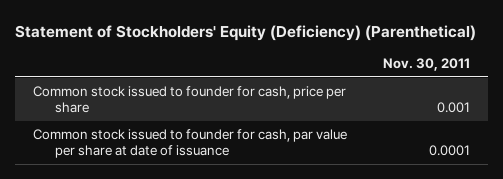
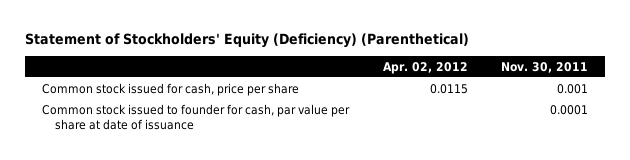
none -> [382,61,468,74] Apr. 02, 2012
[33,86,347,114] Common stock issued to founder for cash, price per share -> [41,82,299,96] Common stock issued for cash, price per share

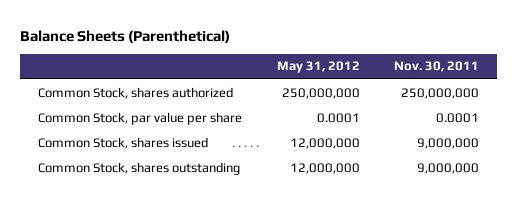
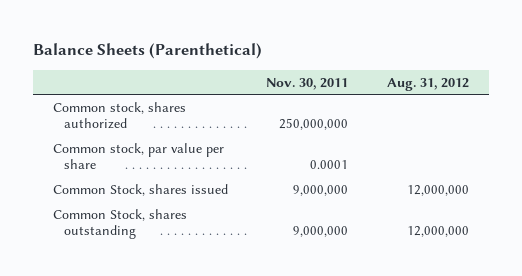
[276,61,360,74] May 31, 2012 -> none
none -> [387,77,470,91] Aug. 31, 2012
[37,86,233,99] Common Stock, shares authorized -> [52,101,186,130] Common stock, shares authorized
[37,111,242,125] Common Stock, par value per share -> [52,142,224,170] Common stock, par value per share

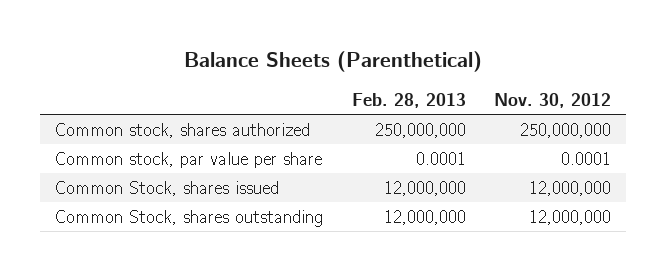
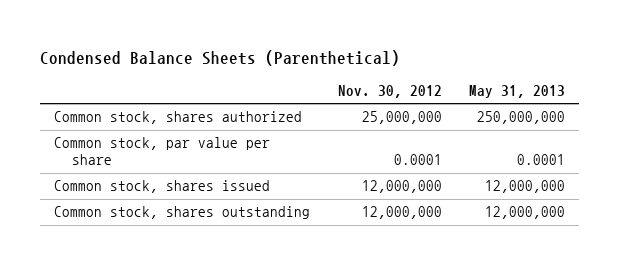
[183,51,482,73] Balance Sheets (Parenthetical) -> [40,50,401,67] Condensed Balance Sheets (Parenthetical)
[351,93,466,109] Feb. 28, 2013 -> none
none -> [469,85,566,99] May 31, 2013
[520,122,612,138] 250,000,000 -> [361,111,442,125] 25,000,000
[54,180,280,196] Common Stock, shares issued -> [54,180,271,194] Common stock, shares issued
[54,209,324,227] Common Stock, shares outstanding -> [54,206,311,220] Common stock, shares outstanding

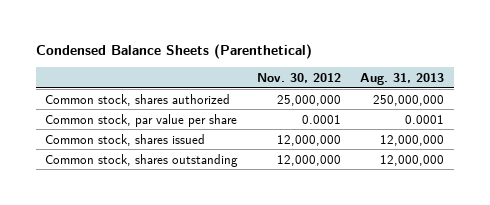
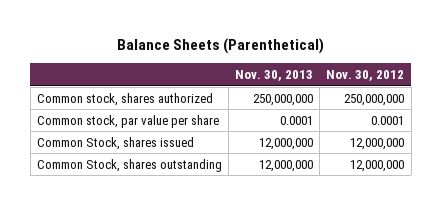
[35,43,312,59] Condensed Balance Sheets (Parenthetical) -> [116,38,324,55] Balance Sheets (Parenthetical)
[360,72,445,85] Aug. 31, 2013 -> none
none -> [235,70,314,82] Nov. 30, 2013
[277,94,342,106] 25,000,000 -> [344,93,405,106] 250,000,000
[45,133,206,146] Common stock, shares issued -> [36,136,194,150] Common Stock, shares issued
[45,153,239,167] Common stock, shares outstanding -> [36,158,222,172] Common Stock, shares outstanding

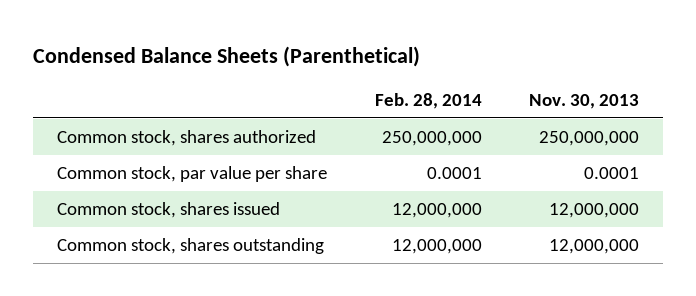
[116,38,324,55] Balance Sheets (Parenthetical) -> [32,45,420,67] Condensed Balance Sheets (Parenthetical)
[326,70,405,82] Nov. 30, 2012 -> none
none -> [374,92,482,109] Feb. 28, 2014
[36,136,194,150] Common Stock, shares issued -> [56,202,280,219] Common stock, shares issued
[36,158,222,172] Common Stock, shares outstanding -> [56,238,324,255] Common stock, shares outstanding

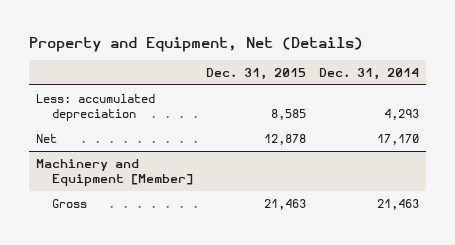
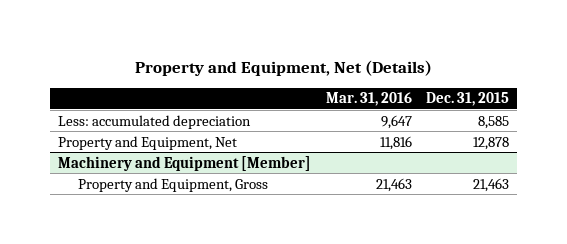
[319,68,420,81] Dec. 31, 2014 -> none
none -> [325,92,412,107] Mar. 31, 2016
[35,134,57,144] Net -> [57,135,237,150] Property and Equipment, Net
[51,199,87,209] Gross -> [78,177,269,192] Property and Equipment, Gross

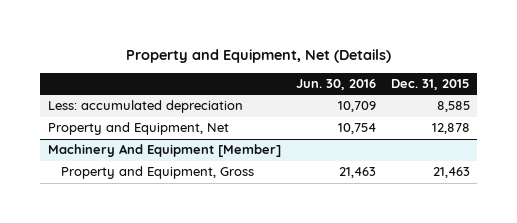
[325,92,412,107] Mar. 31, 2016 -> none
none -> [295,79,376,91] Jun. 30, 2016
[57,155,311,171] Machinery and Equipment [Member] -> [47,144,281,158] Machinery And Equipment [Member]

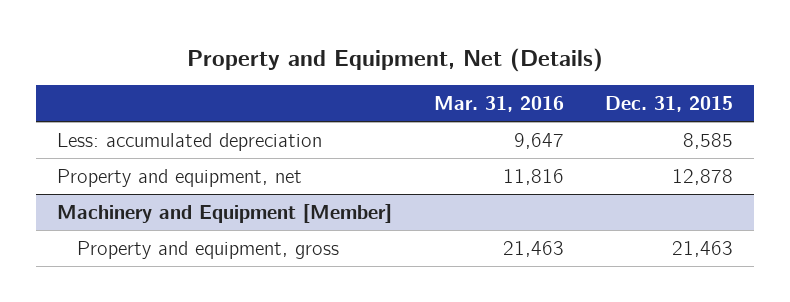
[295,79,376,91] Jun. 30, 2016 -> none
none -> [433,95,564,112] Mar. 31, 2016
[47,122,229,136] Property and Equipment, Net -> [56,168,302,187] Property and equipment, net
[47,144,281,158] Machinery And Equipment [Member] -> [56,203,392,223] Machinery and Equipment [Member]
[60,166,254,180] Property and Equipment, Gross -> [76,240,339,259] Property and equipment, gross

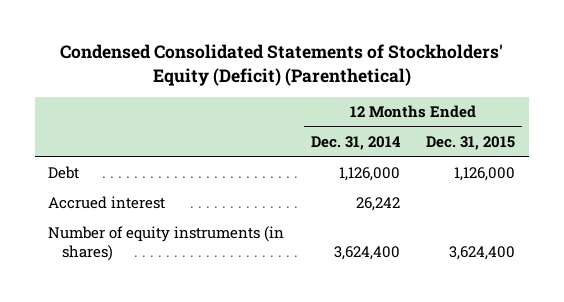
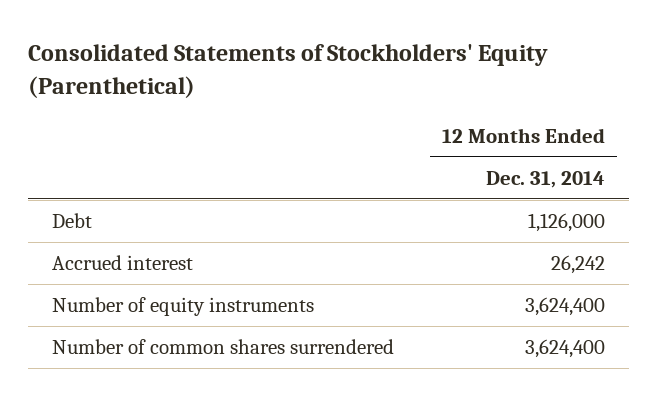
[59,44,503,86] Condensed Consolidated Statements of Stockholders' Equity (Deficit) (Parenthetical) -> [28,44,549,98] Consolidated Statements of Stockholders' Equity (Parenthetical)
[426,136,516,151] Dec. 31, 2015 -> none
[48,226,285,262] Number of equity instruments (in shares) -> [52,297,315,317] Number of equity instruments
none -> [52,339,395,355] Number of common shares surrendered

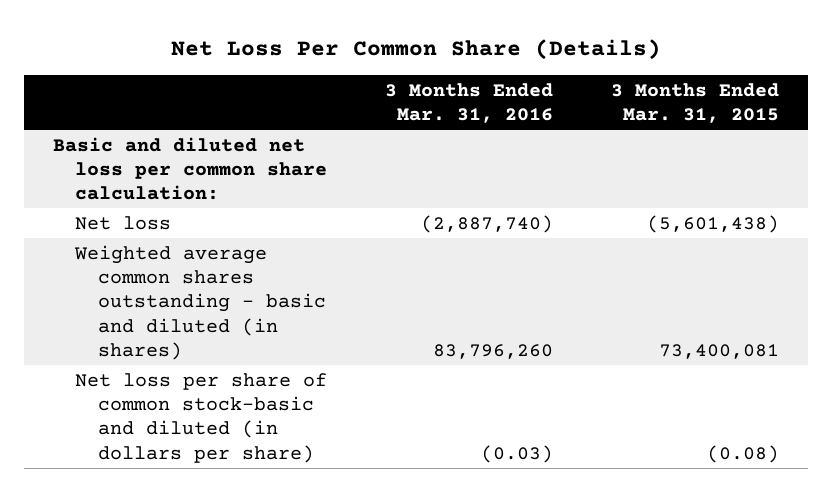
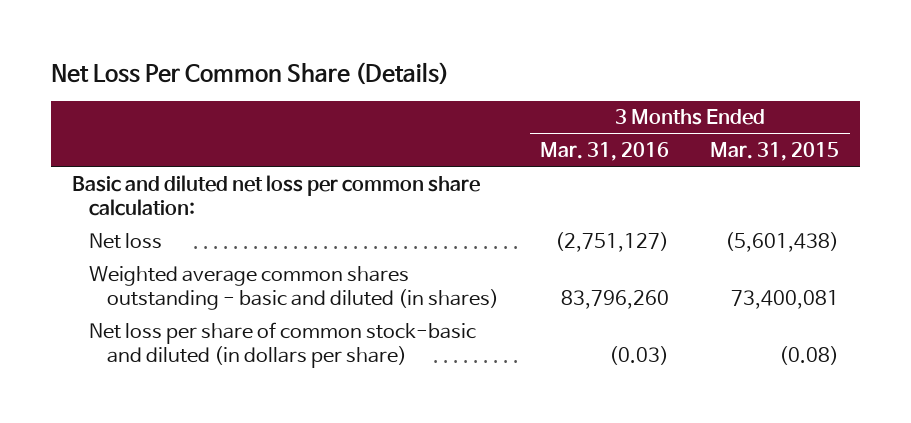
[421,214,554,233] (2,887,740) -> [554,232,669,253] (2,751,127)

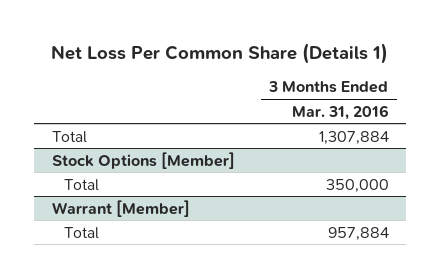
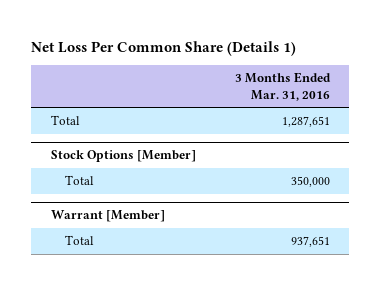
[318,130,389,145] 1,307,884 -> [281,116,330,128] 1,287,651
[327,226,389,241] 957,884 -> [290,236,330,248] 937,651

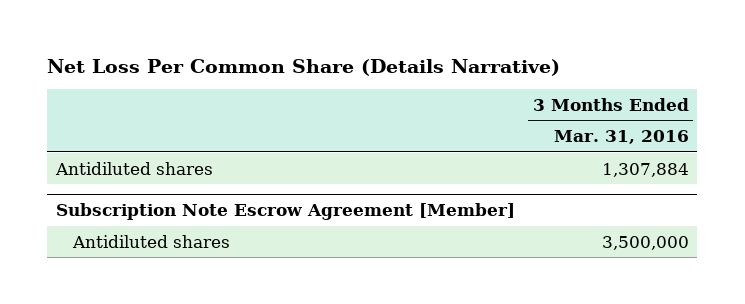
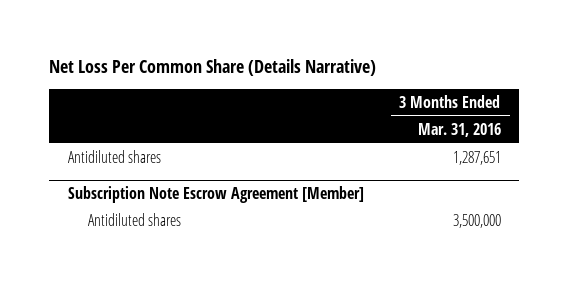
[601,162,689,177] 1,307,884 -> [452,151,501,166] 1,287,651

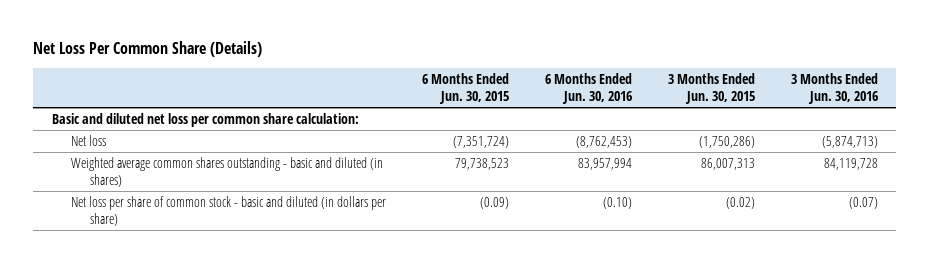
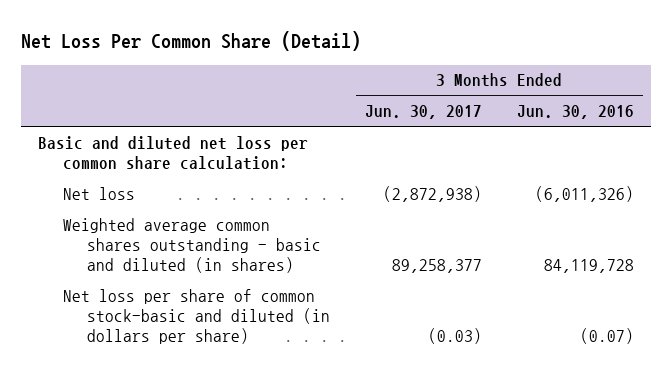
[33,41,263,58] Net Loss Per Common Share (Details) -> [20,31,361,52] Net Loss Per Common Share (Detail)
[421,72,509,104] 6 Months Ended Jun. 30, 2015 -> none
[545,72,633,104] 6 Months Ended Jun. 30, 2016 -> none
[668,72,756,104] 3 Months Ended Jun. 30, 2015 -> none
none -> [364,105,482,120] Jun. 30, 2017
[822,135,879,148] (5,874,713) -> [534,185,634,202] (6,011,326)
[70,195,386,227] Net loss per share of common stock - basic and diluted (in dollars per share) -> [62,288,330,345] Net loss per share of common stock-basic and diluted (in dollars per share)

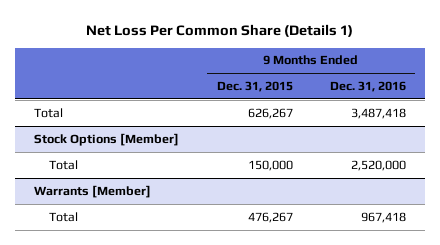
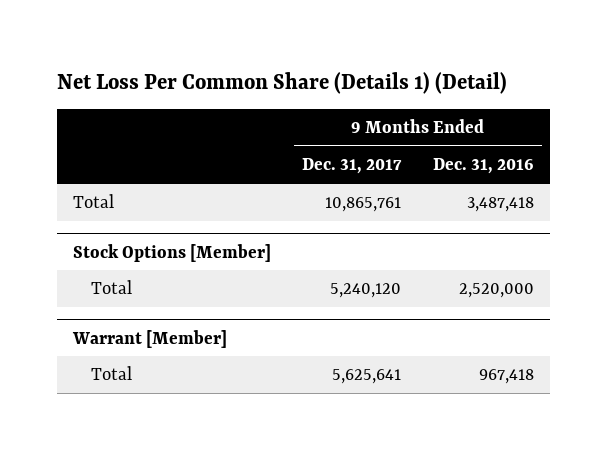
[86,23,354,37] Net Loss Per Common Share (Details 1) -> [57,71,508,94] Net Loss Per Common Share (Details 1) (Detail)
[216,80,293,92] Dec. 31, 2015 -> none
none -> [302,158,403,175] Dec. 31, 2017
[34,184,152,198] Warrants [Member] -> [71,329,227,348] Warrant [Member]

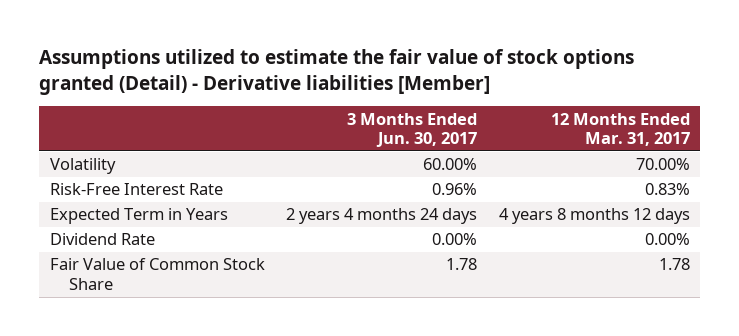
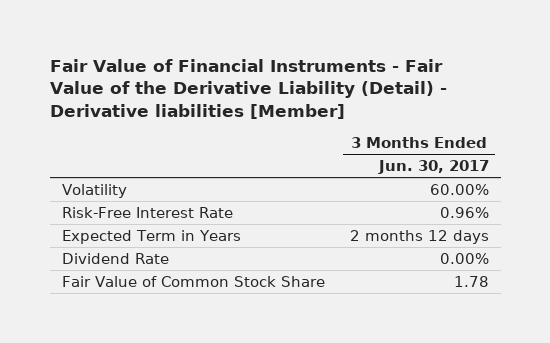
[38,49,634,95] Assumptions utilized to estimate the fair value of stock options granted (Detail) - Derivative liabilities [Member] -> [49,58,447,119] Fair Value of Financial Instruments - Fair Value of the Derivative Liability (Detail) - Derivative liabilities [Member]
[550,112,690,147] 12 Months Ended Mar. 31, 2017 -> none
[286,208,478,225] 2 years 4 months 24 days -> [349,229,489,244] 2 months 12 days

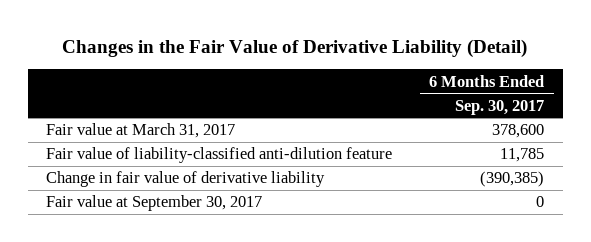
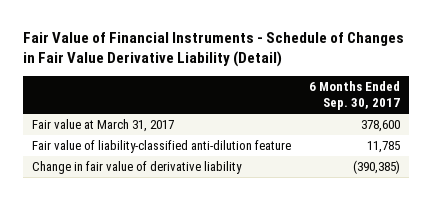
[62,39,528,59] Changes in the Fair Value of Derivative Liability (Detail) -> [22,31,404,68] Fair Value of Financial Instruments - Schedule of Changes in Fair Value Derivative Liability (Detail)
[46,195,263,212] Fair value at September 30, 2017 -> none

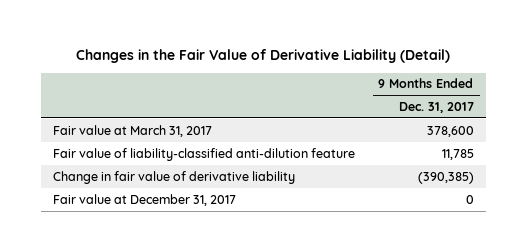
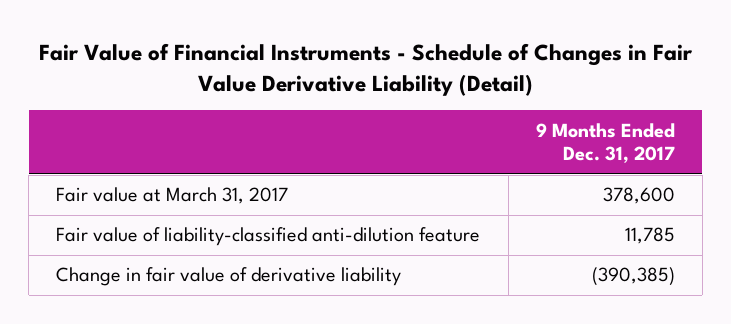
[76,49,451,64] Changes in the Fair Value of Derivative Liability (Detail) -> [38,42,693,96] Fair Value of Financial Instruments - Schedule of Changes in Fair Value Derivative Liability (Detail)
[52,193,236,206] Fair value at December 31, 2017 -> none

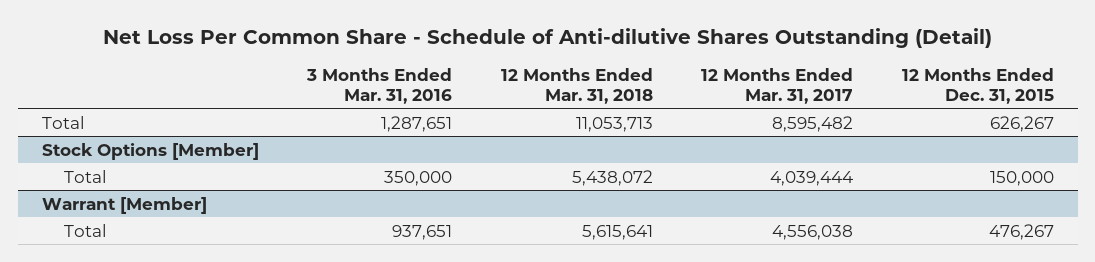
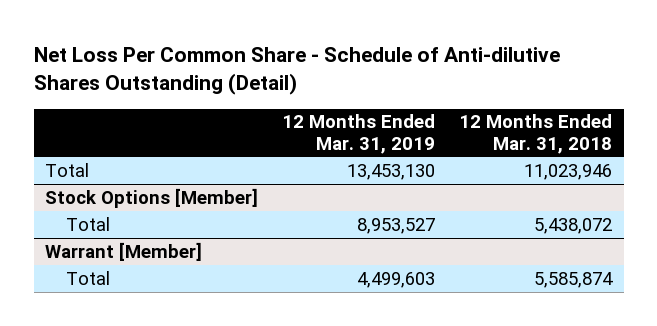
[306,67,453,104] 3 Months Ended Mar. 31, 2016 -> none
[701,67,854,104] 12 Months Ended Mar. 31, 2017 -> none
[901,67,1054,104] 12 Months Ended Dec. 31, 2015 -> none
none -> [282,114,436,154] 12 Months Ended Mar. 31, 2019
[575,116,653,132] 11,053,713 -> [523,163,612,180] 11,023,946
[581,224,653,240] 5,615,641 -> [533,271,613,288] 5,585,874

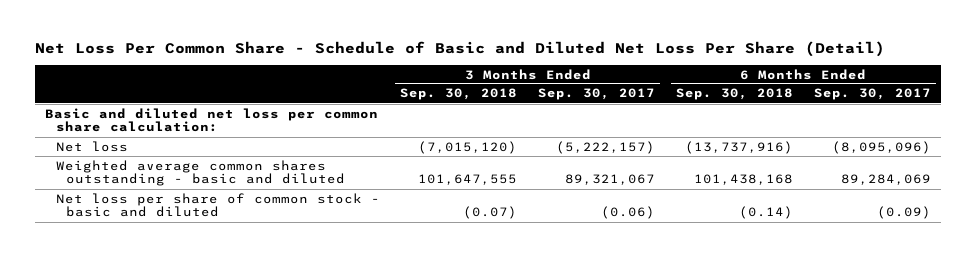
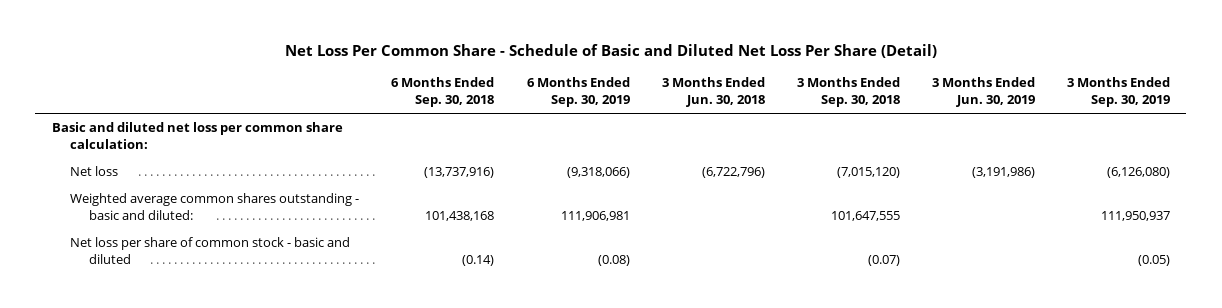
[538,88,656,101] Sep. 30, 2017 -> none
[813,88,931,101] Sep. 30, 2017 -> none
none -> [526,77,630,108] 6 Months Ended Sep. 30, 2019
none -> [661,77,765,108] 3 Months Ended Jun. 30, 2018
none -> [932,77,1036,108] 3 Months Ended Jun. 30, 2019
none -> [1067,77,1171,108] 3 Months Ended Sep. 30, 2019
[55,159,346,187] Weighted average common shares outstanding - basic and diluted -> [70,193,360,221] Weighted average common shares outstanding - basic and diluted:

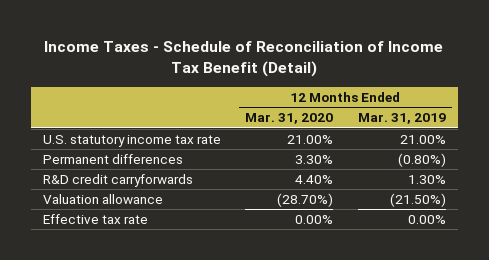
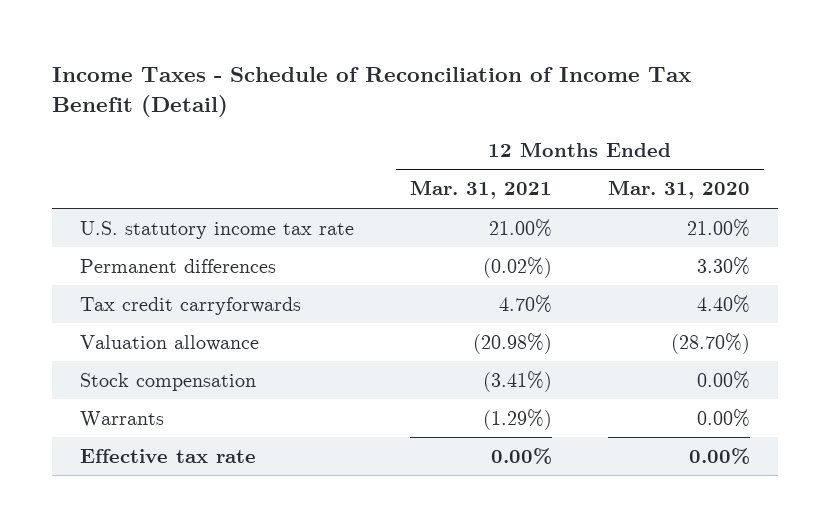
[357,113,446,125] Mar. 31, 2019 -> none
none -> [410,180,553,200] Mar. 31, 2021
[43,174,194,188] R&D credit carryforwards -> none
none -> [80,296,302,315] Tax credit carryforwards
none -> [80,372,257,391] Stock compensation
none -> [80,410,165,428] Warrants

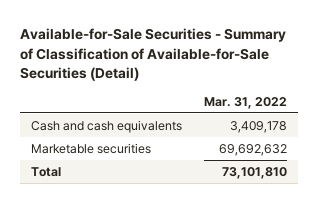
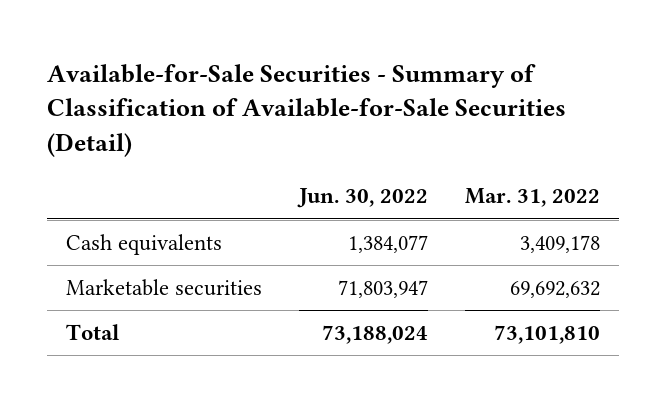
none -> [296,188,428,209] Jun. 30, 2022
[31,119,183,133] Cash and cash equivalents -> [65,233,222,255] Cash equivalents

